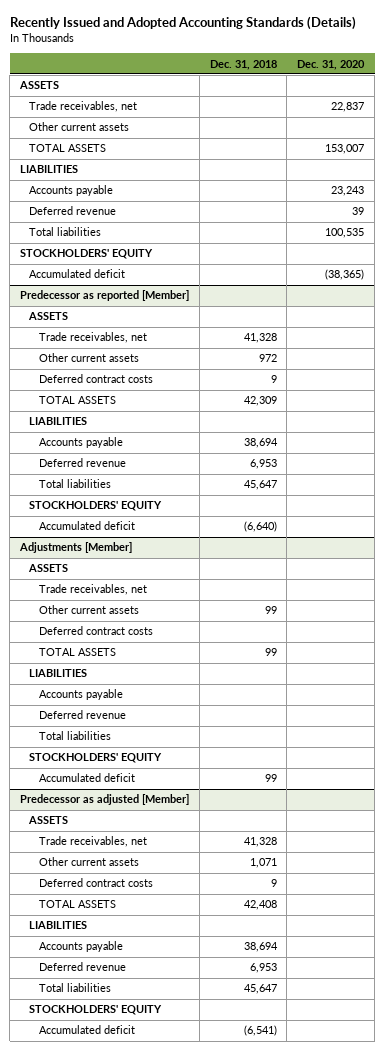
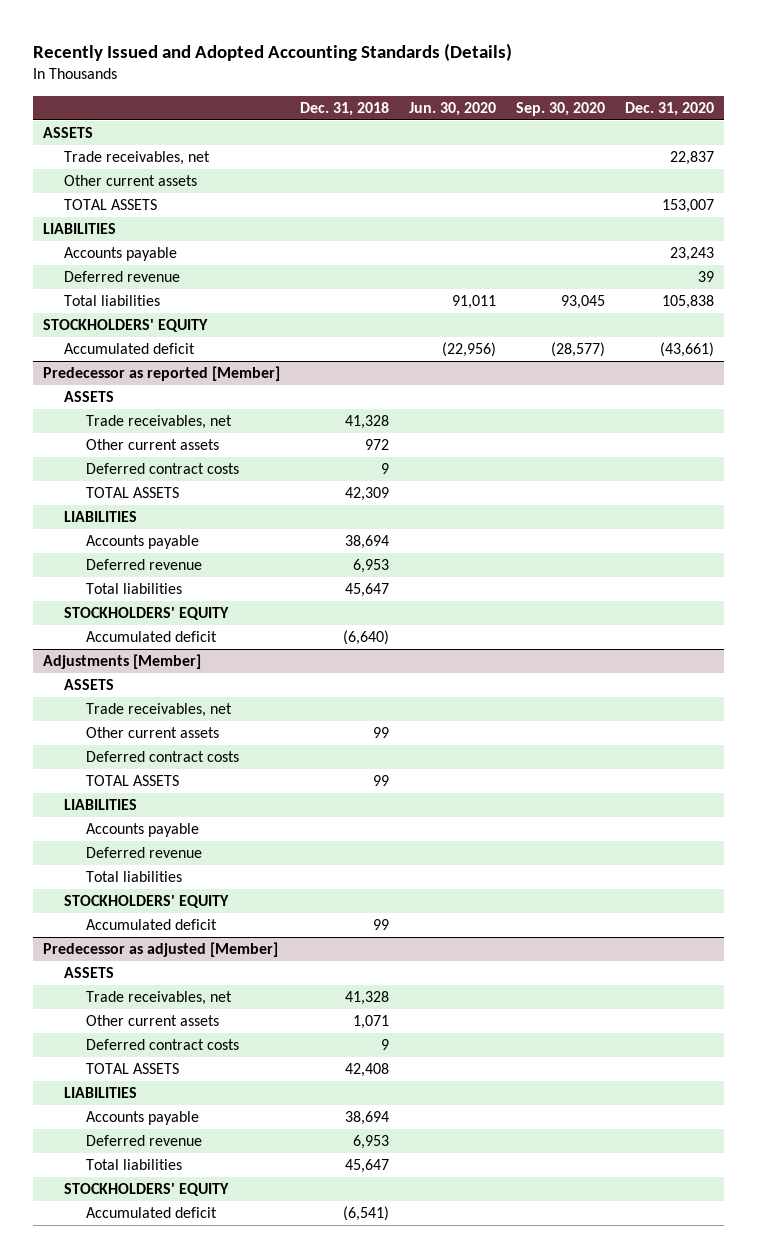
none -> [408,101,496,116] Jun. 30, 2020
none -> [515,101,605,116] Sep. 30, 2020
[325,228,365,239] 100,535 -> [661,295,714,310] 105,838
[325,269,365,281] (38,365) -> [659,342,714,358] (43,661)

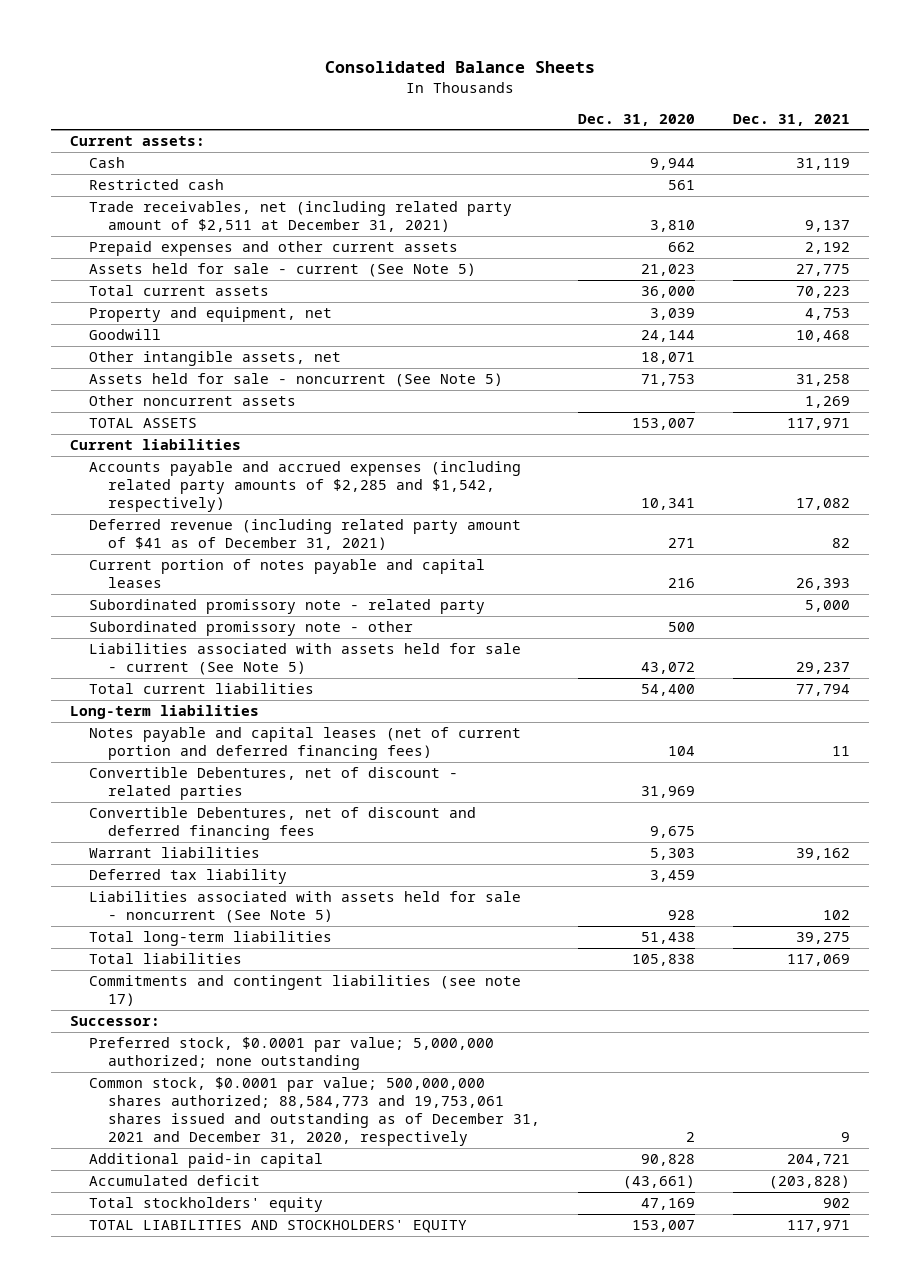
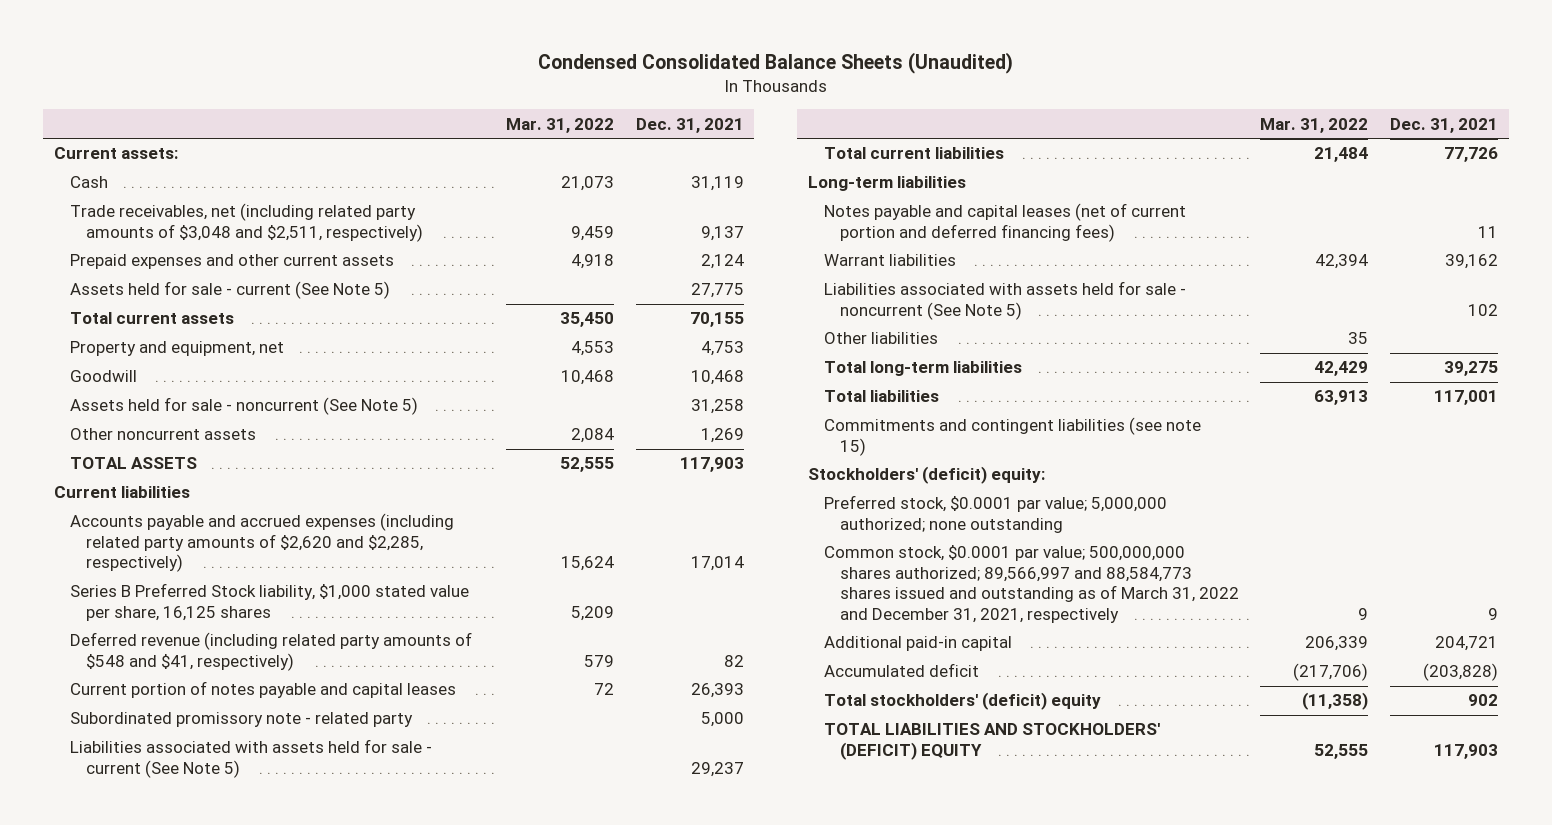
[325,61,596,74] Consolidated Balance Sheets -> [537,52,1013,75] Condensed Consolidated Balance Sheets (Unaudited)
[578,113,696,126] Dec. 31, 2020 -> none
none -> [506,117,615,133] Mar. 31, 2022
[89,179,225,191] Restricted cash -> none
[89,201,513,233] Trade receivables, net (including related party amount of $2,511 at December 31, 2021) -> [69,203,423,242] Trade receivables, net (including related party amounts of $3,048 and $2,511, respectively)
[805,242,851,255] 2,192 -> [700,254,744,270] 2,124
[796,286,851,299] 70,223 -> [689,312,744,328] 70,155
[89,351,342,367] Other intangible assets, net -> none
[787,418,851,431] 117,971 -> [679,457,744,473] 117,903
[89,461,522,513] Accounts payable and accrued expenses (including related party amounts of $2,285 and $1,542, respectively) -> [69,513,454,573] Accounts payable and accrued expenses (including related party amounts of $2,620 and $2,285, respectively)
[796,498,851,511] 17,082 -> [690,556,744,572] 17,014
none -> [69,583,469,621] Series B Preferred Stock liability, $1,000 stated value per share, 16,125 shares
[89,519,522,551] Deferred revenue (including related party amount of $41 as of December 31, 2021) -> [69,632,472,671] Deferred revenue (including related party amounts of $548 and $41, respectively)
[89,621,414,637] Subordinated promissory note - other -> none
[796,684,851,697] 77,794 -> [1443,147,1498,163] 77,726
[89,767,459,801] Convertible Debentures, net of discount - related parties -> none
[89,807,477,841] Convertible Debentures, net of discount and deferred financing fees -> none
[89,869,288,885] Deferred tax liability -> none
none -> [823,332,938,345] Other liabilities
[69,1016,160,1027] Successor: -> none
[787,954,851,967] 117,069 -> [1433,390,1498,406] 117,001
[89,975,522,1007] Commitments and contingent liabilities (see note 17) -> [823,417,1201,456] Commitments and contingent liabilities (see note 15)
none -> [807,466,1045,485] Stockholders' (deficit) equity:
[89,1077,541,1146] Common stock, $0.0001 par value; 500,000,000 shares authorized; 88,584,773 and 19,753,061 shares issued and outstanding as of December 31, 2021 and December 31, 2020, respectively -> [823,545,1239,623] Common stock, $0.0001 par value; 500,000,000 shares authorized; 89,566,997 and 88,584,773 shares issued and outstanding as of March 31, 2022 and December 31, 2021, respectively
[89,1197,324,1213] Total stockholders' equity -> [823,692,1101,711] Total stockholders' (deficit) equity
[89,1220,468,1234] TOTAL LIABILITIES AND STOCKHOLDERS' EQUITY -> [823,723,1160,760] TOTAL LIABILITIES AND STOCKHOLDERS' (DEFICIT) EQUITY
[787,1220,851,1233] 117,971 -> [1433,743,1498,759] 117,903

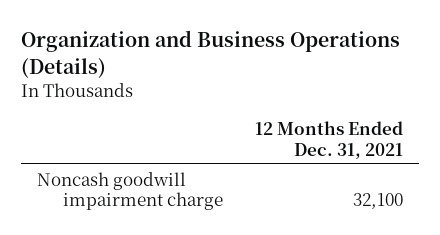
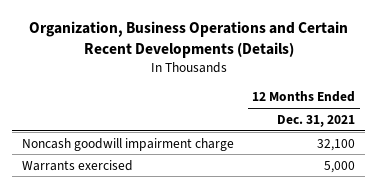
[20,30,400,79] Organization and Business Operations (Details) -> [28,21,348,59] Organization, Business Operations and Certain Recent Developments (Details)
none -> [21,159,133,171] Warrants exercised

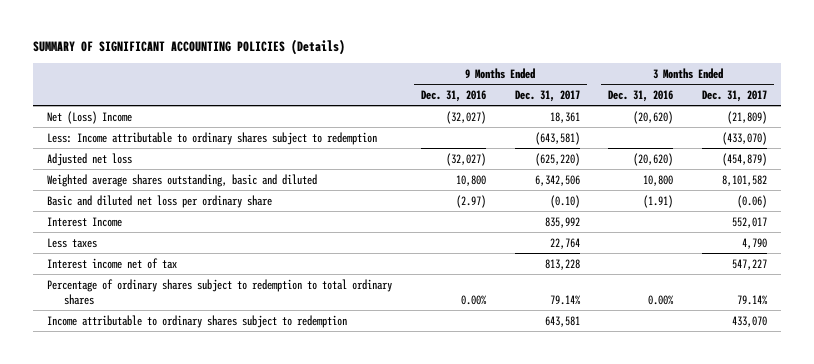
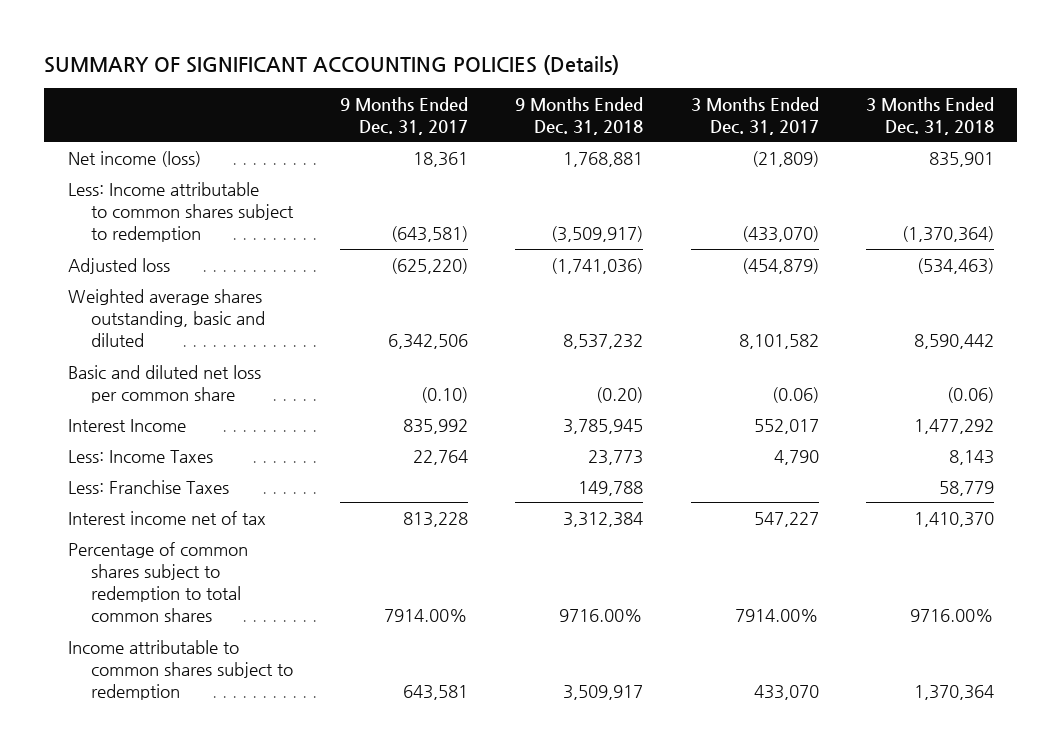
[420,89,486,102] Dec. 31, 2016 -> none
[608,89,674,102] Dec. 31, 2016 -> none
none -> [515,96,644,135] 9 Months Ended Dec. 31, 2018
none -> [865,96,994,135] 3 Months Ended Dec. 31, 2018
[47,110,133,124] Net (Loss) Income -> [68,150,202,167] Net income (loss)
[47,131,378,145] Less: Income attributable to ordinary shares subject to redemption -> [68,181,294,242] Less: Income attributable to common shares subject to redemption
[47,152,133,166] Adjusted net loss -> [68,257,171,274] Adjusted loss
[47,194,273,208] Basic and diluted net loss per ordinary share -> [68,364,262,403] Basic and diluted net loss per common share
[47,237,98,248] Less taxes -> [68,449,214,463] Less: Income Taxes
none -> [68,479,230,494] Less: Franchise Taxes
[47,278,393,306] Percentage of ordinary shares subject to redemption to total ordinary shares -> [68,541,249,623] Percentage of common shares subject to redemption to total common shares
[549,295,581,306] 79.14% -> [384,609,469,623] 7914.00%
[736,295,768,306] 79.14% -> [734,609,819,623] 7914.00%
[47,314,348,328] Income attributable to ordinary shares subject to redemption -> [68,639,293,700] Income attributable to common shares subject to redemption

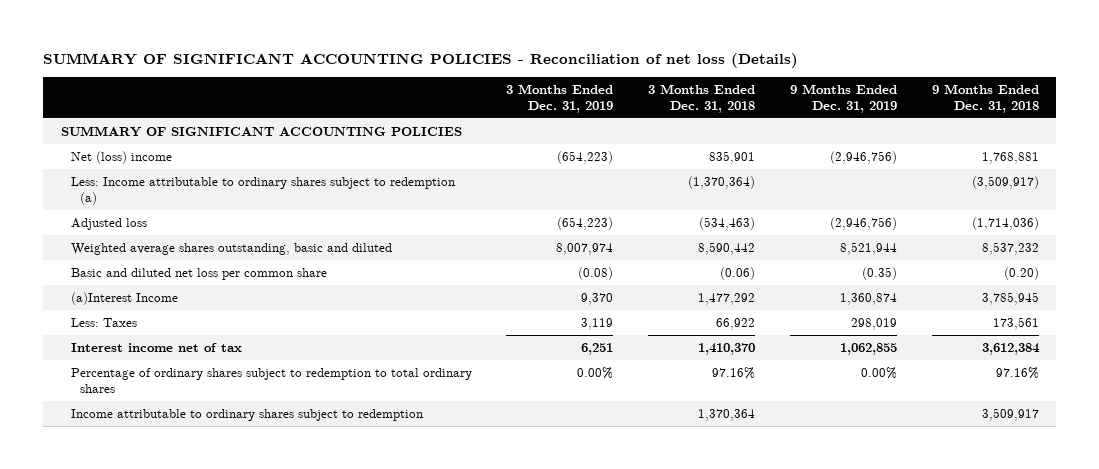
[44,55,620,76] SUMMARY OF SIGNIFICANT ACCOUNTING POLICIES (Details) -> [43,52,799,68] SUMMARY OF SIGNIFICANT ACCOUNTING POLICIES - Reconciliation of net loss (Details)
[340,96,469,135] 9 Months Ended Dec. 31, 2017 -> none
[690,96,819,135] 3 Months Ended Dec. 31, 2017 -> none
none -> [506,83,614,113] 3 Months Ended Dec. 31, 2019
none -> [790,83,898,113] 9 Months Ended Dec. 31, 2019
none -> [60,125,462,137] SUMMARY OF SIGNIFICANT ACCOUNTING POLICIES
[68,150,202,167] Net income (loss) -> [70,150,172,164] Net (loss) income
[68,181,294,242] Less: Income attributable to common shares subject to redemption -> [70,176,455,205] Less: Income attributable to ordinary shares subject to redemption (a)
[551,257,644,274] (1,741,036) -> [971,216,1039,230] (1,714,036)
[68,449,214,463] Less: Income Taxes -> none
[68,418,187,432] Interest Income -> [70,291,178,305] (a)Interest Income
[68,479,230,494] Less: Franchise Taxes -> [70,317,137,327] Less: Taxes
[578,480,644,496] 149,788 -> [992,316,1039,330] 173,561
[938,480,994,496] 58,779 -> [716,317,756,330] 66,922
[563,511,644,527] 3,312,384 -> [981,342,1040,355] 3,612,384
[68,541,249,623] Percentage of common shares subject to redemption to total common shares -> [70,367,472,393] Percentage of ordinary shares subject to redemption to total ordinary shares
[559,609,644,623] 9716.00% -> [995,366,1039,379] 97.16%
[909,609,994,623] 9716.00% -> [712,366,756,379] 97.16%
[68,639,293,700] Income attributable to common shares subject to redemption -> [70,408,423,421] Income attributable to ordinary shares subject to redemption

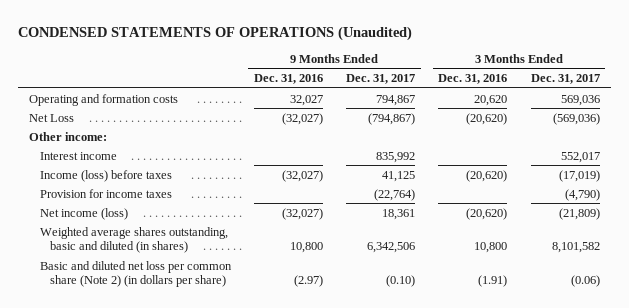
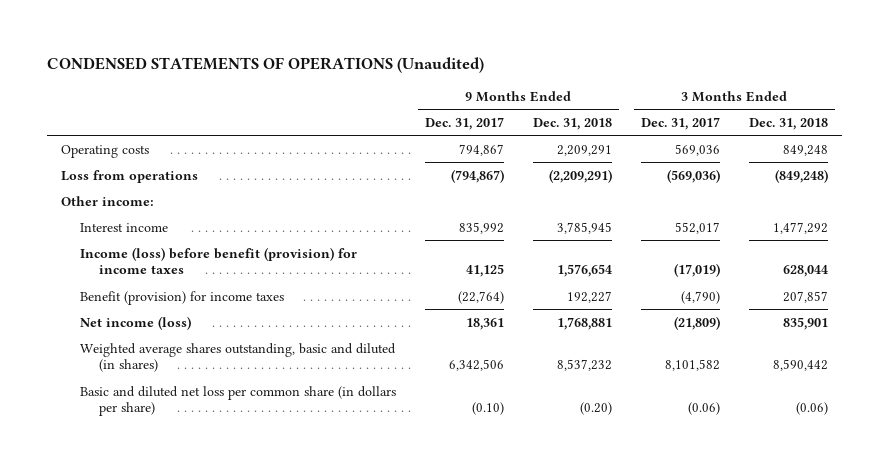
[253,74,323,85] Dec. 31, 2016 -> none
[438,74,508,85] Dec. 31, 2016 -> none
none -> [532,117,612,130] Dec. 31, 2018
none -> [748,117,828,130] Dec. 31, 2018
[29,93,179,106] Operating and formation costs -> [61,144,150,158] Operating costs
[29,113,75,122] Net Loss -> [61,169,199,183] Loss from operations
[39,169,172,182] Income (loss) before taxes -> [80,246,358,275] Income (loss) before benefit (provision) for income taxes
[39,188,172,198] Provision for income taxes -> [80,290,285,305] Benefit (provision) for income taxes
[39,260,232,288] Basic and diluted net loss per common share (Note 2) (in dollars per share) -> [80,385,397,417] Basic and diluted net loss per common share (in dollars per share)

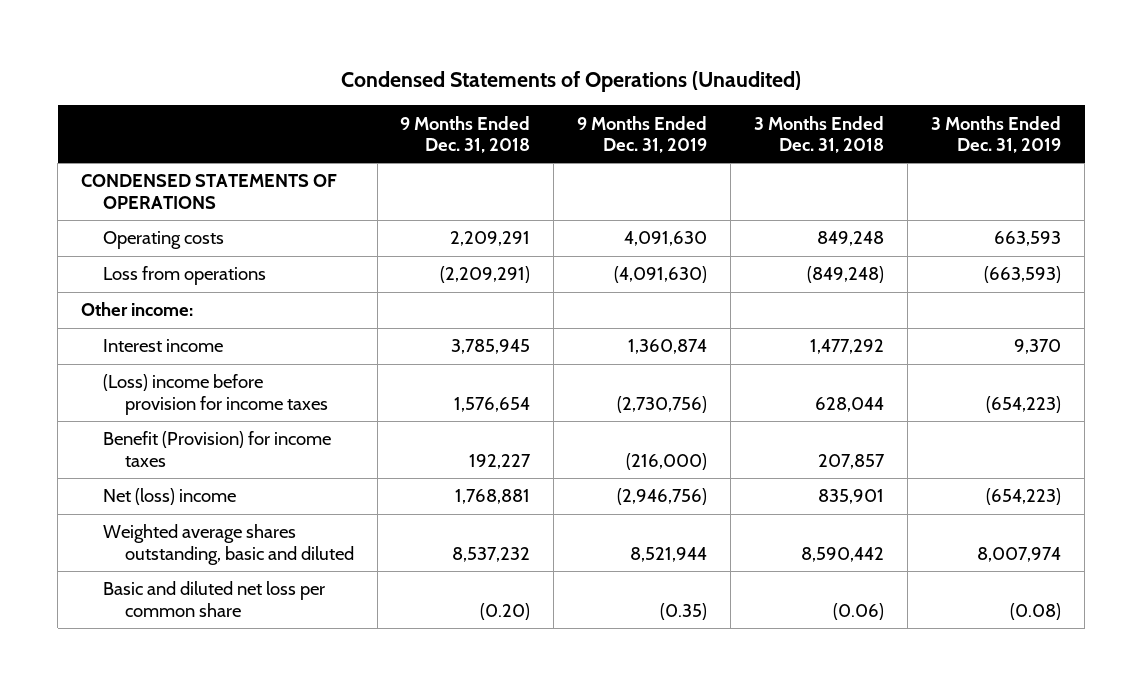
[47,57,485,74] CONDENSED STATEMENTS OF OPERATIONS (Unaudited) -> [341,70,802,92] Condensed Statements of Operations (Unaudited)
[425,116,505,130] Dec. 31, 2017 -> none
[640,116,720,130] Dec. 31, 2017 -> none
none -> [577,115,708,154] 9 Months Ended Dec. 31, 2019
none -> [931,115,1062,154] 3 Months Ended Dec. 31, 2019
none -> [81,174,338,209] CONDENSED STATEMENTS OF OPERATIONS
[80,246,358,275] Income (loss) before benefit (provision) for income taxes -> [102,374,328,415] (Loss) income before provision for income taxes
[80,290,285,305] Benefit (provision) for income taxes -> [102,431,331,467] Benefit (Provision) for income taxes
[80,315,192,330] Net income (loss) -> [102,488,236,506] Net (loss) income
[80,342,397,373] Weighted average shares outstanding, basic and diluted (in shares) -> [102,524,354,565] Weighted average shares outstanding, basic and diluted
[80,385,397,417] Basic and diluted net loss per common share (in dollars per share) -> [102,581,325,617] Basic and diluted net loss per common share

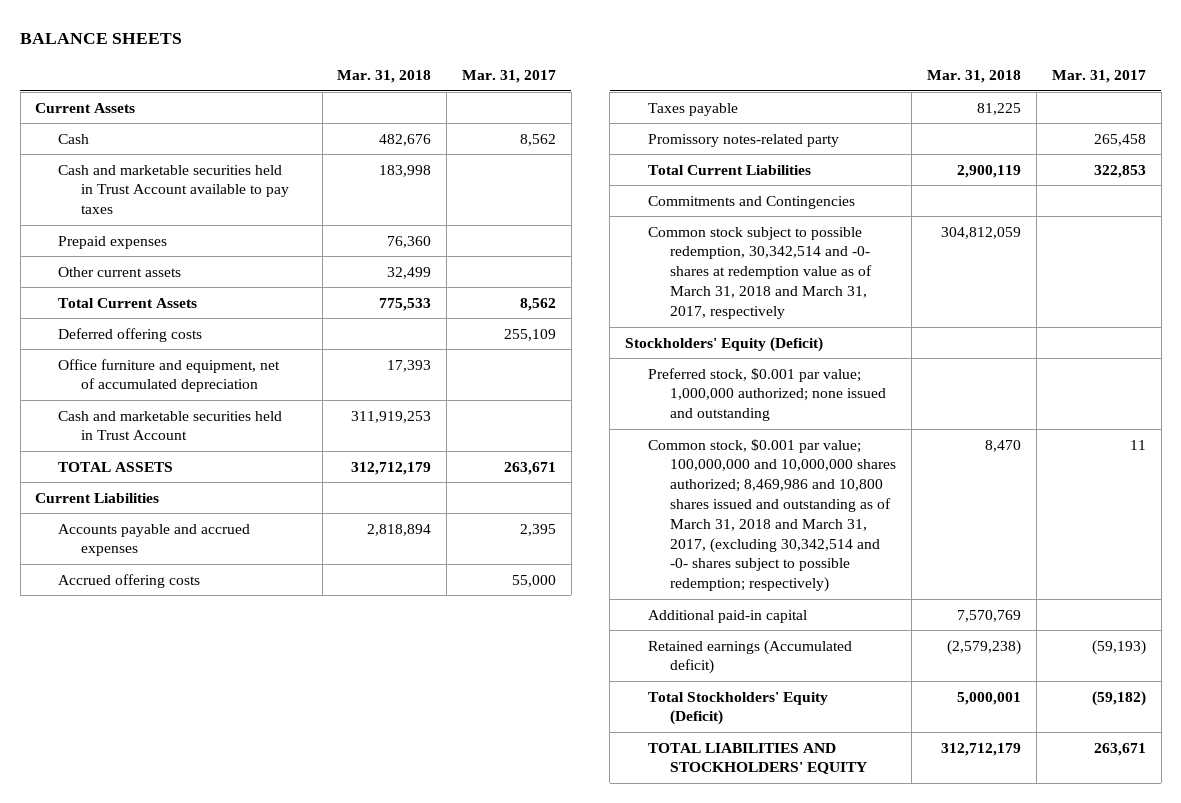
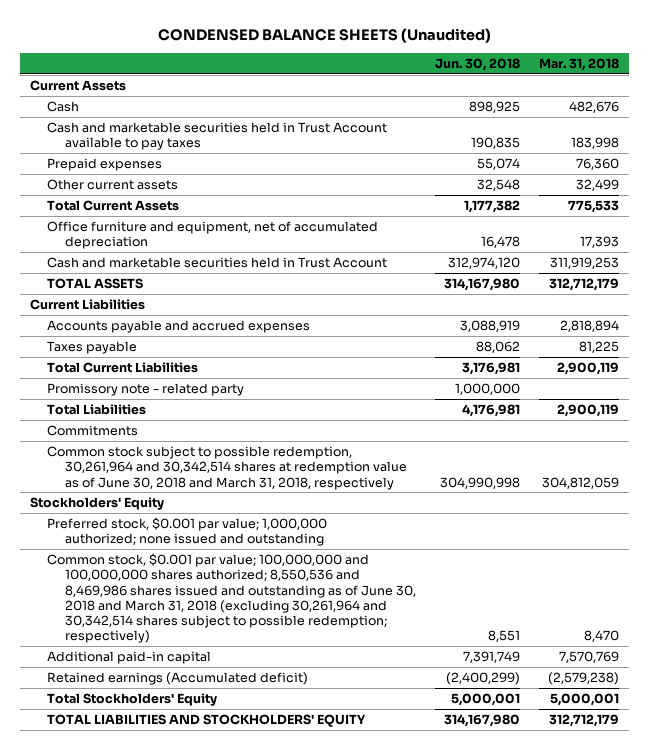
[20,32,183,44] BALANCE SHEETS -> [157,28,491,44] CONDENSED BALANCE SHEETS (Unaudited)
[462,69,557,83] Mar. 31, 2017 -> none
none -> [434,57,520,71] Jun. 30, 2018
[58,327,203,342] Deferred offering costs -> none
[58,573,201,588] Accrued offering costs -> none
[647,133,839,147] Promissory notes-related party -> none
none -> [47,383,245,397] Promissory note - related party
none -> [47,404,147,416] Total Liabilities
[647,195,855,209] Commitments and Contingencies -> [47,425,139,437] Commitments
[647,226,873,319] Common stock subject to possible redemption, 30,342,514 and -0- shares at redemption value as of March 31, 2018 and March 31, 2017, respectively -> [47,446,407,490] Common stock subject to possible redemption, 30,261,964 and 30,342,514 shares at redemption value as of June 30, 2018 and March 31, 2018, respectively
[625,336,824,352] Stockholders' Equity (Deficit) -> [30,497,165,511] Stockholders' Equity
[647,438,897,593] Common stock, $0.001 par value; 100,000,000 and 10,000,000 shares authorized; 8,469,986 and 10,800 shares issued and outstanding as of March 31, 2018 and March 31, 2017, (excluding 30,342,514 and -0- shares subject to possible redemption; respectively) -> [47,553,416,644] Common stock, $0.001 par value; 100,000,000 and 100,000,000 shares authorized; 8,550,536 and 8,469,986 shares issued and outstanding as of June 30, 2018 and March 31, 2018 (excluding 30,261,964 and 30,342,514 shares subject to possible redemption; respectively)
[647,691,828,726] Total Stockholders' Equity (Deficit) -> [47,693,218,707] Total Stockholders' Equity

